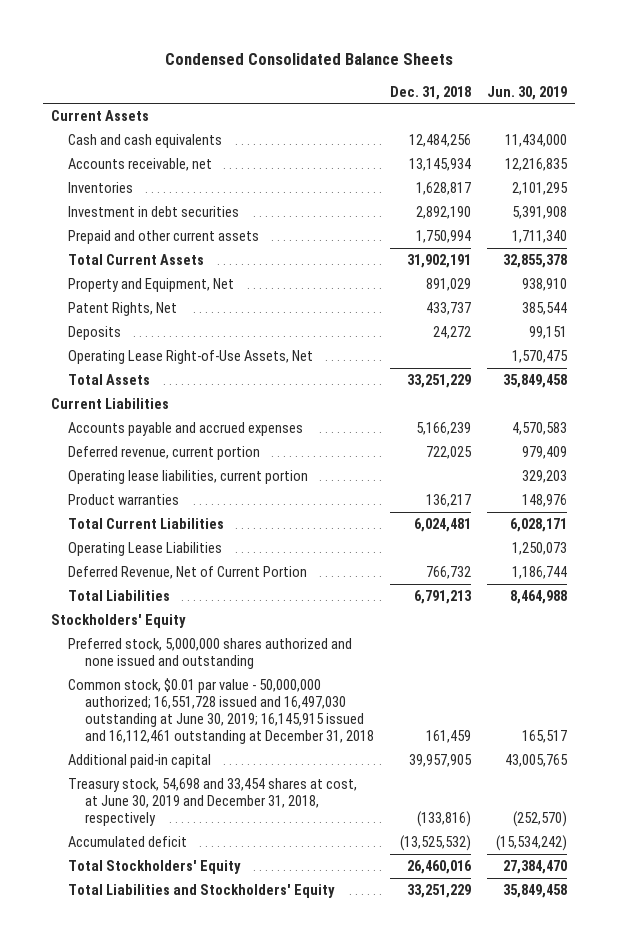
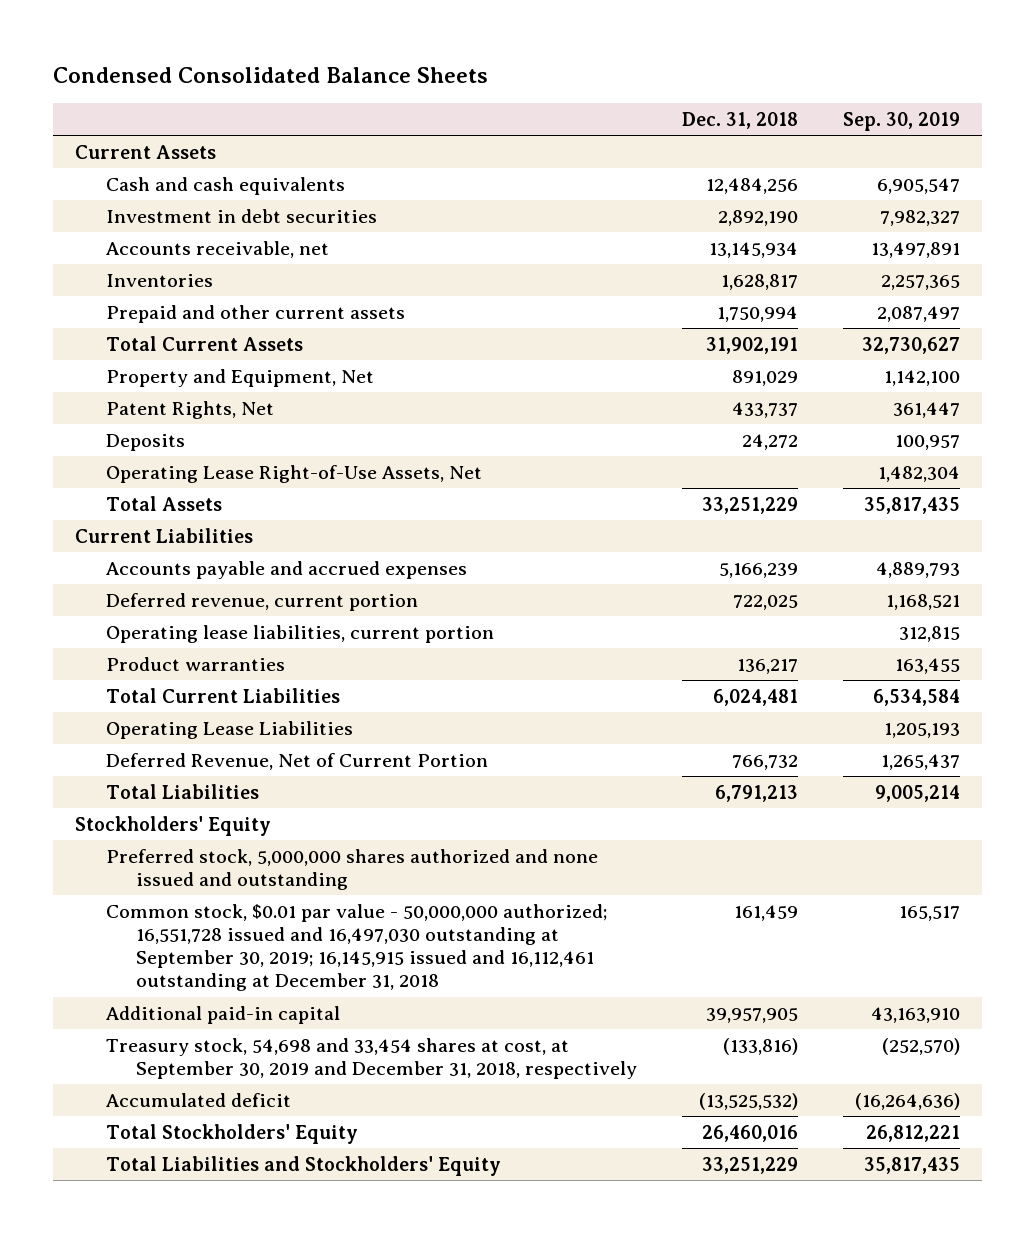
[487,85,568,100] Jun. 30, 2019 -> none
none -> [842,111,960,131] Sep. 30, 2019
[68,205,240,217] Investment in debt securities -> [105,208,377,223] Investment in debt securities
[68,677,375,745] Common stock, $0.01 par value - 50,000,000 authorized; 16,551,728 issued and 16,497,030 outstanding at June 30, 2019; 16,145,915 issued and 16,112,461 outstanding at December 31, 2018 -> [105,903,607,992] Common stock, $0.01 par value - 50,000,000 authorized; 16,551,728 issued and 16,497,030 outstanding at September 30, 2019; 16,145,915 issued and 16,112,461 outstanding at December 31, 2018
[68,777,358,827] Treasury stock, 54,698 and 33,454 shares at cost, at June 30, 2019 and December 31, 2018, respectively -> [105,1037,638,1080] Treasury stock, 54,698 and 33,454 shares at cost, at September 30, 2019 and December 31, 2018, respectively

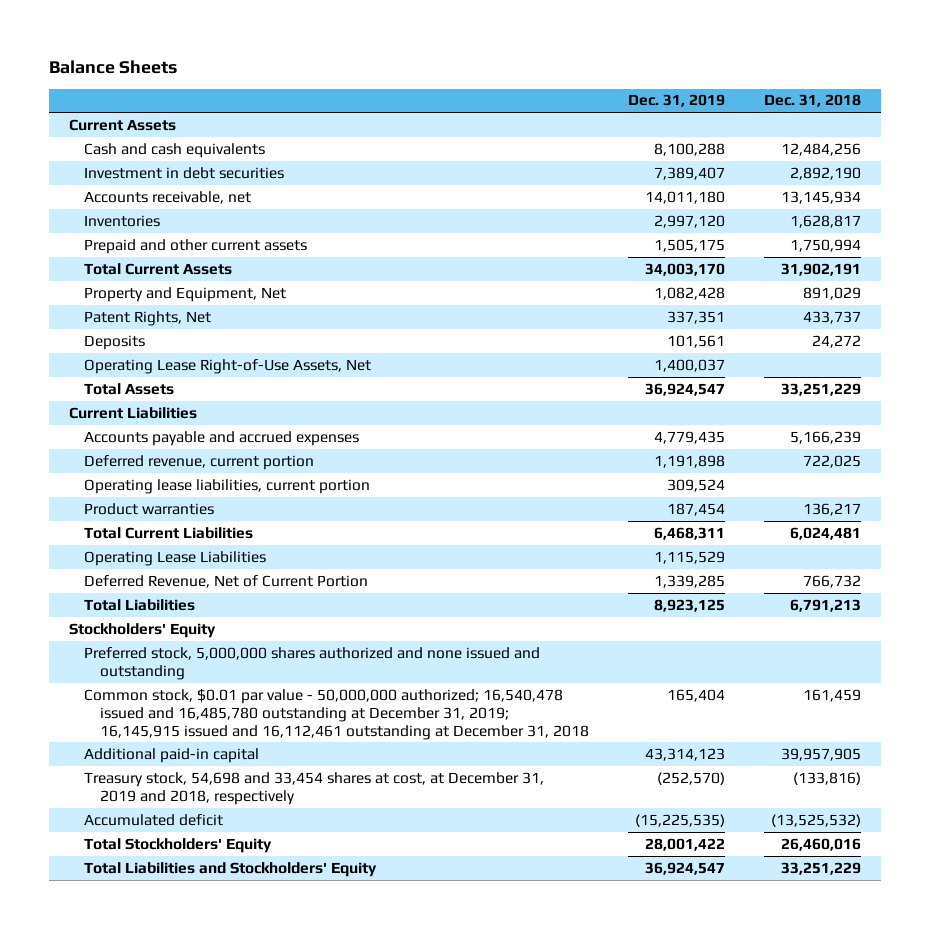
[52,67,488,84] Condensed Consolidated Balance Sheets -> [49,60,178,75] Balance Sheets
[842,111,960,131] Sep. 30, 2019 -> none
none -> [628,94,726,108] Dec. 31, 2019
[105,903,607,992] Common stock, $0.01 par value - 50,000,000 authorized; 16,551,728 issued and 16,497,030 outstanding at September 30, 2019; 16,145,915 issued and 16,112,461 outstanding at December 31, 2018 -> [84,688,589,740] Common stock, $0.01 par value - 50,000,000 authorized; 16,540,478 issued and 16,485,780 outstanding at December 31, 2019; 16,145,915 issued and 16,112,461 outstanding at December 31, 2018
[105,1037,638,1080] Treasury stock, 54,698 and 33,454 shares at cost, at September 30, 2019 and December 31, 2018, respectively -> [84,771,545,805] Treasury stock, 54,698 and 33,454 shares at cost, at December 31, 2019 and 2018, respectively

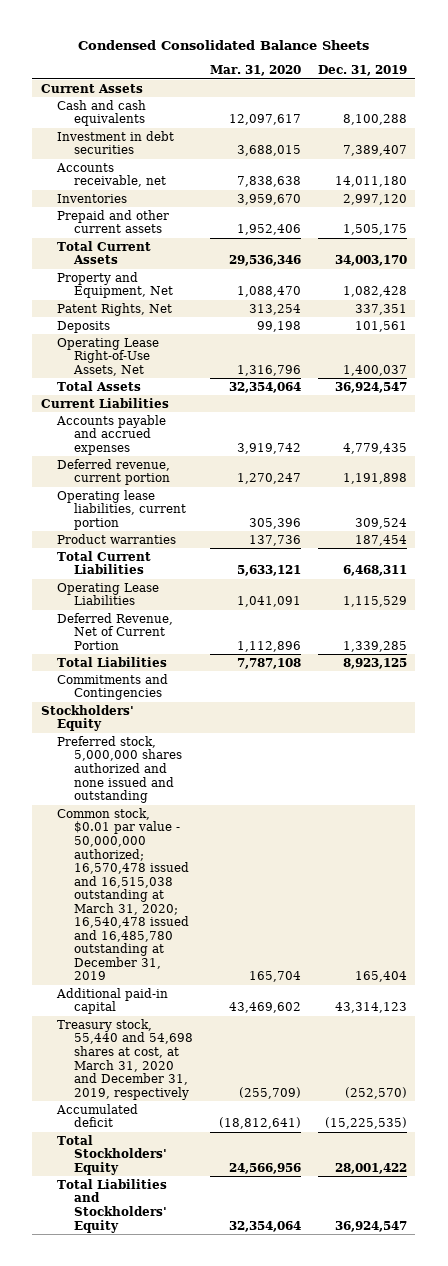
[49,60,178,75] Balance Sheets -> [77,40,369,51] Condensed Consolidated Balance Sheets
[764,94,862,108] Dec. 31, 2018 -> none
none -> [209,65,301,77] Mar. 31, 2020
none -> [57,673,169,701] Commitments and Contingencies
[84,688,589,740] Common stock, $0.01 par value - 50,000,000 authorized; 16,540,478 issued and 16,485,780 outstanding at December 31, 2019; 16,145,915 issued and 16,112,461 outstanding at December 31, 2018 -> [57,807,189,981] Common stock, $0.01 par value - 50,000,000 authorized; 16,570,478 issued and 16,515,038 outstanding at March 31, 2020; 16,540,478 issued and 16,485,780 outstanding at December 31, 2019
[84,771,545,805] Treasury stock, 54,698 and 33,454 shares at cost, at December 31, 2019 and 2018, respectively -> [57,1018,193,1100] Treasury stock, 55,440 and 54,698 shares at cost, at March 31, 2020 and December 31, 2019, respectively

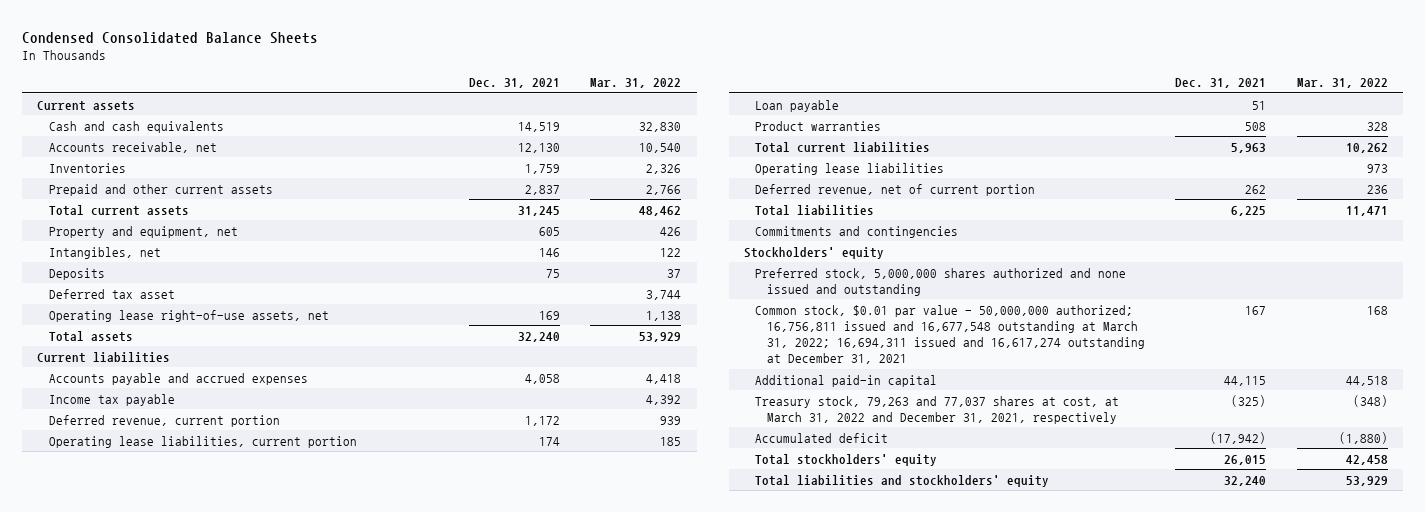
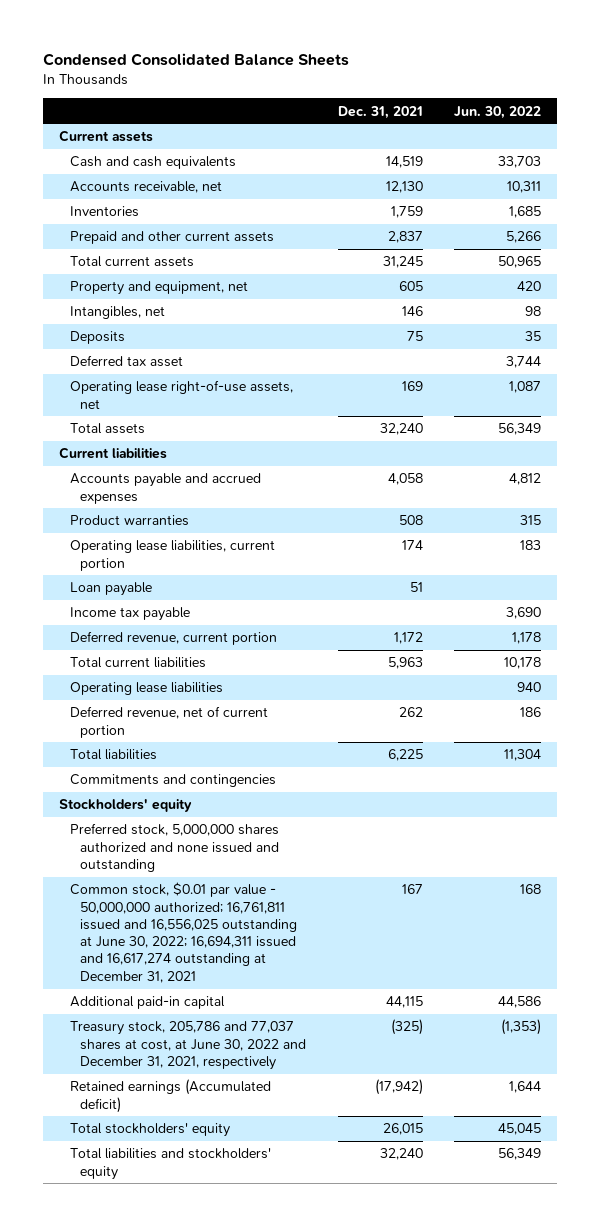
[590,78,682,89] Mar. 31, 2022 -> none
none -> [453,105,541,119] Jun. 30, 2022
[755,120,882,131] Product warranties -> [69,515,189,527] Product warranties
[48,393,175,406] Income tax payable -> [69,607,190,622] Income tax payable
[48,414,280,427] Deferred revenue, current portion -> [69,631,277,646] Deferred revenue, current portion
[755,304,1145,365] Common stock, $0.01 par value - 50,000,000 authorized; 16,756,811 issued and 16,677,548 outstanding at March 31, 2022; 16,694,311 issued and 16,617,274 outstanding at December 31, 2021 -> [69,882,298,983] Common stock, $0.01 par value - 50,000,000 authorized; 16,761,811 issued and 16,556,025 outstanding at June 30, 2022; 16,694,311 issued and 16,617,274 outstanding at December 31, 2021
[755,395,1120,424] Treasury stock, 79,263 and 77,037 shares at cost, at March 31, 2022 and December 31, 2021, respectively -> [69,1021,307,1070] Treasury stock, 205,786 and 77,037 shares at cost, at June 30, 2022 and December 31, 2021, respectively
[755,432,889,443] Accumulated deficit -> [69,1079,271,1113] Retained earnings (Accumulated deficit)

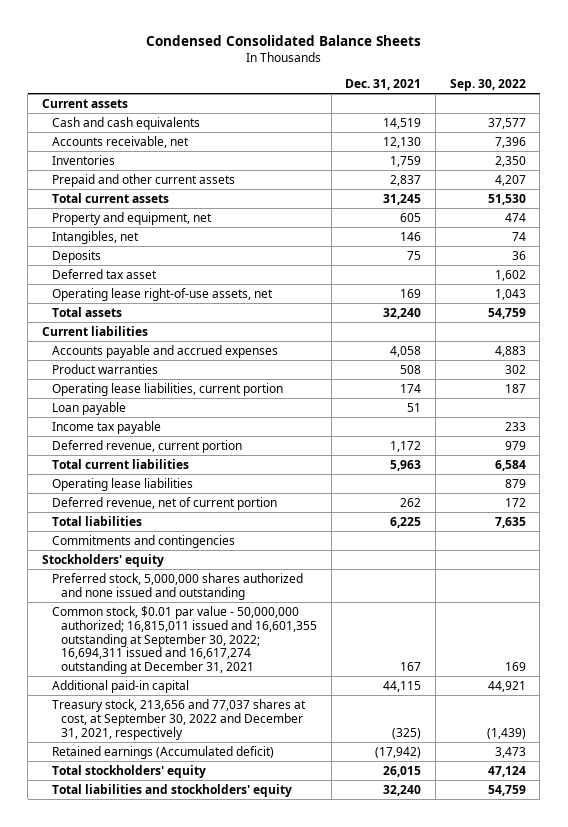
[453,105,541,119] Jun. 30, 2022 -> none
none -> [449,79,526,92] Sep. 30, 2022
[69,882,298,983] Common stock, $0.01 par value - 50,000,000 authorized; 16,761,811 issued and 16,556,025 outstanding at June 30, 2022; 16,694,311 issued and 16,617,274 outstanding at December 31, 2021 -> [51,605,318,675] Common stock, $0.01 par value - 50,000,000 authorized; 16,815,011 issued and 16,601,355 outstanding at September 30, 2022; 16,694,311 issued and 16,617,274 outstanding at December 31, 2021
[69,1021,307,1070] Treasury stock, 205,786 and 77,037 shares at cost, at June 30, 2022 and December 31, 2021, respectively -> [51,698,306,740] Treasury stock, 213,656 and 77,037 shares at cost, at September 30, 2022 and December 31, 2021, respectively

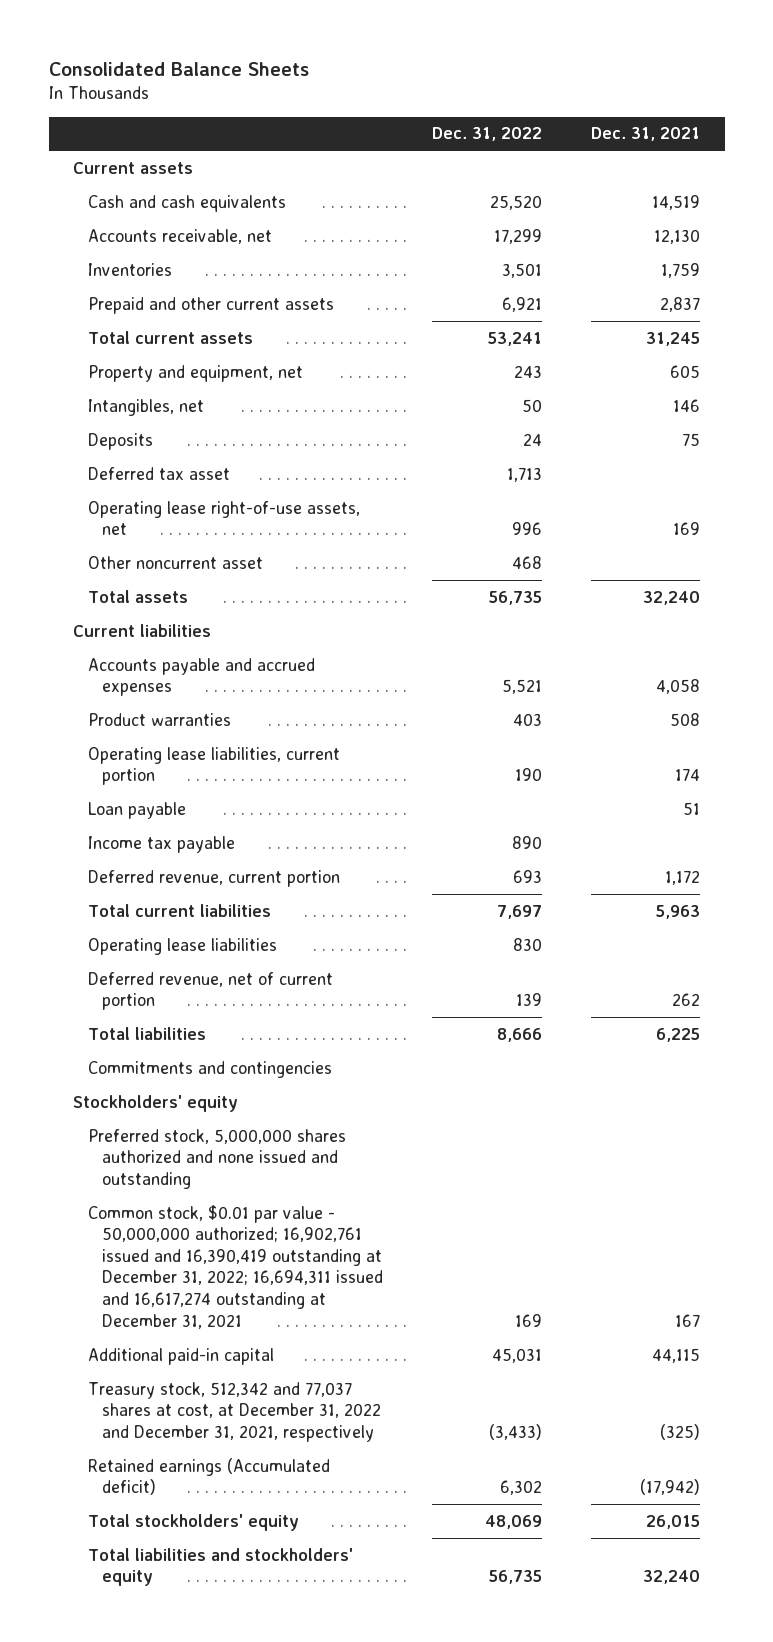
[145,35,421,47] Condensed Consolidated Balance Sheets -> [48,61,309,76] Consolidated Balance Sheets
[449,79,526,92] Sep. 30, 2022 -> none
none -> [431,127,542,142] Dec. 31, 2022
none -> [87,555,263,569] Other noncurrent asset
[51,605,318,675] Common stock, $0.01 par value - 50,000,000 authorized; 16,815,011 issued and 16,601,355 outstanding at September 30, 2022; 16,694,311 issued and 16,617,274 outstanding at December 31, 2021 -> [87,1204,383,1329] Common stock, $0.01 par value - 50,000,000 authorized; 16,902,761 issued and 16,390,419 outstanding at December 31, 2022; 16,694,311 issued and 16,617,274 outstanding at December 31, 2021
[51,698,306,740] Treasury stock, 213,656 and 77,037 shares at cost, at September 30, 2022 and December 31, 2021, respectively -> [87,1381,381,1442] Treasury stock, 512,342 and 77,037 shares at cost, at December 31, 2022 and December 31, 2021, respectively

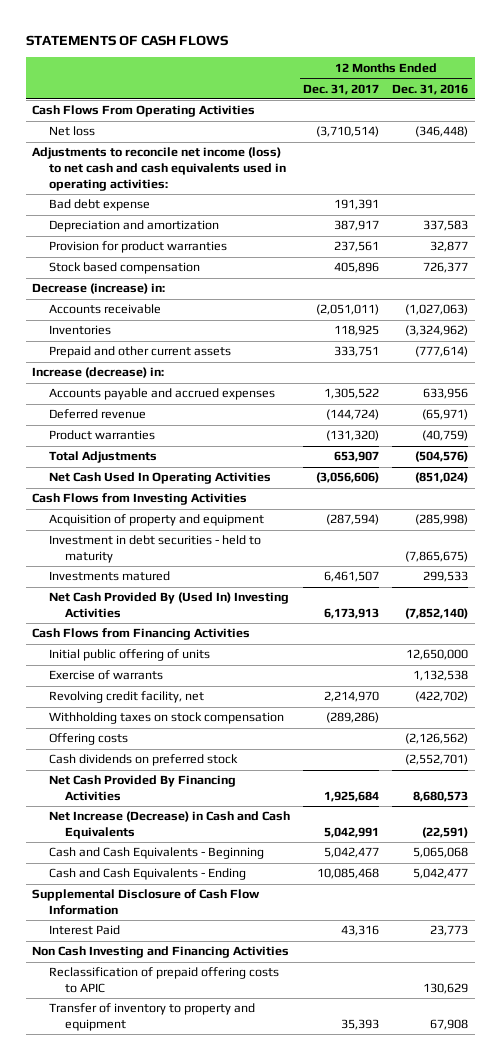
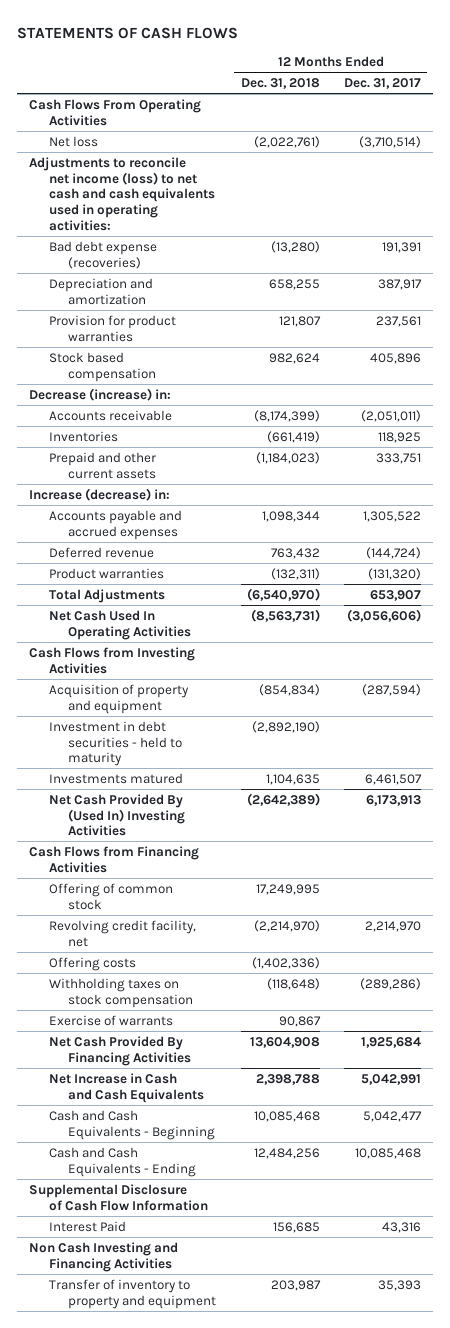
[392,83,469,95] Dec. 31, 2016 -> none
none -> [240,78,320,90] Dec. 31, 2018
[48,199,150,212] Bad debt expense -> [48,240,157,269] Bad debt expense (recoveries)
[48,649,210,662] Initial public offering of units -> [48,882,173,910] Offering of common stock
[48,754,238,767] Cash dividends on preferred stock -> none
[48,712,284,725] Withholding taxes on stock compensation -> [48,977,194,1008] Withholding taxes on stock compensation
[48,670,163,681] Exercise of warrants -> [48,1014,173,1026] Exercise of warrants
[48,811,290,840] Net Increase (Decrease) in Cash and Cash Equivalents -> [48,1072,205,1103] Net Increase in Cash and Cash Equivalents
[48,967,279,994] Reclassification of prepaid offering costs to APIC -> none

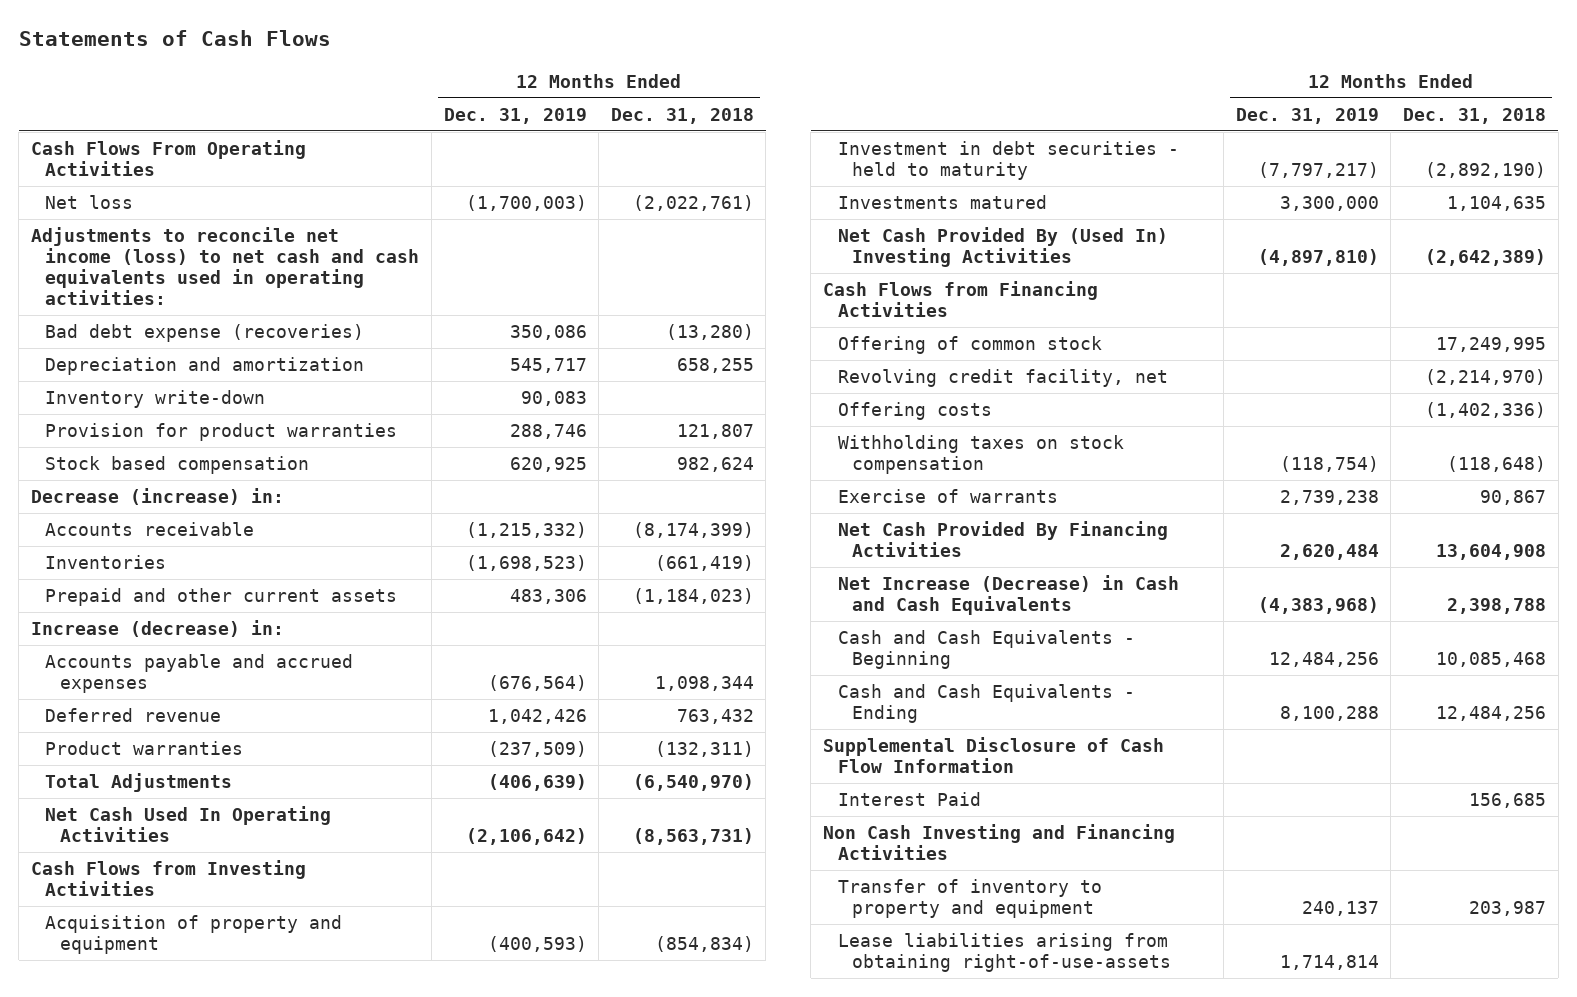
[16,26,238,39] STATEMENTS OF CASH FLOWS -> [18,30,331,47] Statements of Cash Flows
[343,78,421,90] Dec. 31, 2017 -> none
none -> [443,107,587,124] Dec. 31, 2019
none -> [45,390,266,409] Inventory write-down
[48,1072,205,1103] Net Increase in Cash and Cash Equivalents -> [837,575,1179,616] Net Increase (Decrease) in Cash and Cash Equivalents
none -> [837,933,1172,973] Lease liabilities arising from obtaining right-of-use-assets

